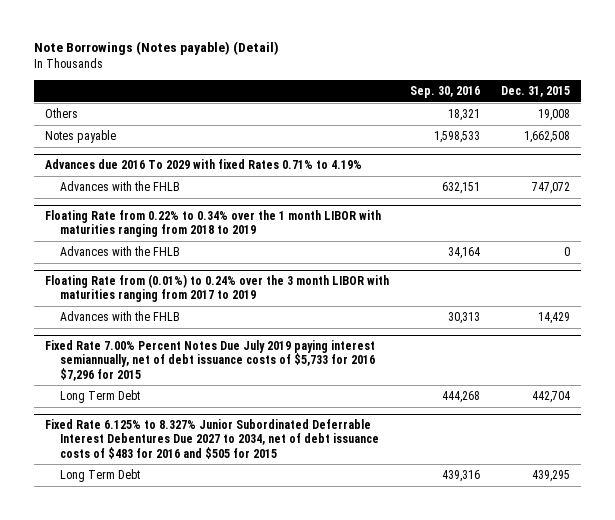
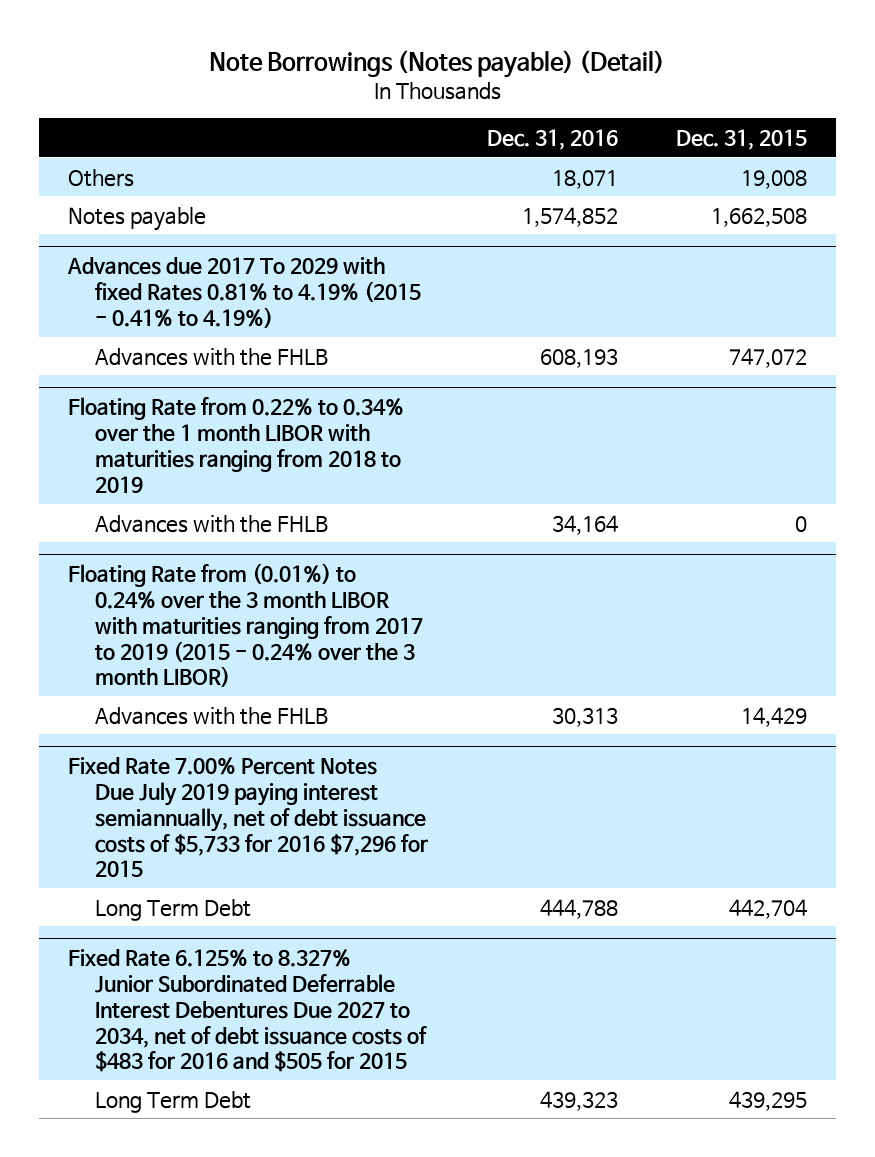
[410,86,481,99] Sep. 30, 2016 -> none
none -> [486,129,618,151] Dec. 31, 2016
[44,159,362,170] Advances due 2016 To 2029 with fixed Rates 0.71% to 4.19% -> [66,257,422,328] Advances due 2017 To 2029 with fixed Rates 0.81% to 4.19% (2015 - 0.41% to 4.19%)
[44,274,389,303] Floating Rate from (0.01%) to 0.24% over the 3 month LIBOR with maturities ranging from 2017 to 2019 -> [67,563,424,688] Floating Rate from (0.01%) to 0.24% over the 3 month LIBOR with maturities ranging from 2017 to 2019 (2015 - 0.24% over the 3 month LIBOR)

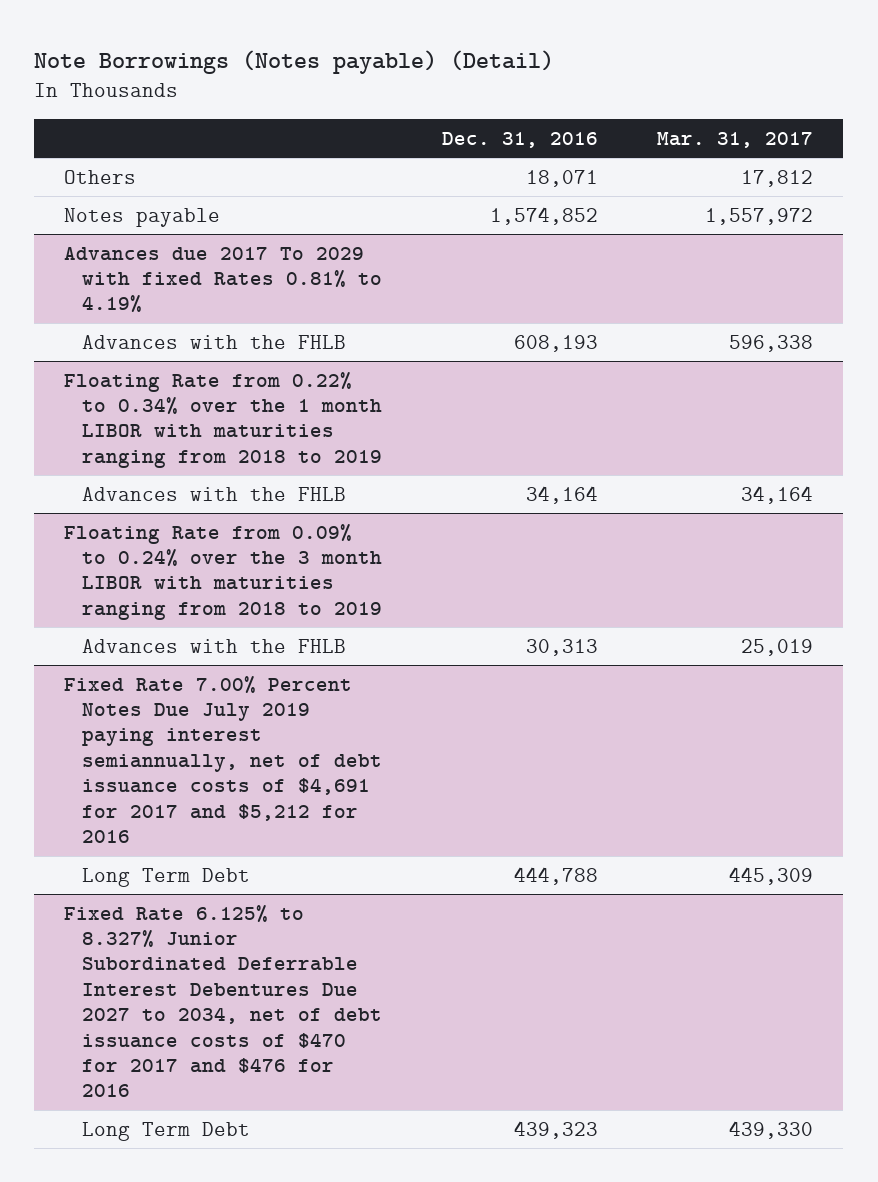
[675,129,807,151] Dec. 31, 2015 -> none
none -> [657,131,814,148] Mar. 31, 2017
[66,257,422,328] Advances due 2017 To 2029 with fixed Rates 0.81% to 4.19% (2015 - 0.41% to 4.19%) -> [64,246,383,313] Advances due 2017 To 2029 with fixed Rates 0.81% to 4.19%
[67,563,424,688] Floating Rate from (0.01%) to 0.24% over the 3 month LIBOR with maturities ranging from 2017 to 2019 (2015 - 0.24% over the 3 month LIBOR) -> [64,523,383,620] Floating Rate from 0.09% to 0.24% over the 3 month LIBOR with maturities ranging from 2018 to 2019
[67,757,429,878] Fixed Rate 7.00% Percent Notes Due July 2019 paying interest semiannually, net of debt issuance costs of $5,733 for 2016 $7,296 for 2015 -> [64,675,383,843] Fixed Rate 7.00% Percent Notes Due July 2019 paying interest semiannually, net of debt issuance costs of $4,691 for 2017 and $5,212 for 2016
[67,949,428,1073] Fixed Rate 6.125% to 8.327% Junior Subordinated Deferrable Interest Debentures Due 2027 to 2034, net of debt issuance costs of $483 for 2016 and $505 for 2015 -> [64,904,383,1098] Fixed Rate 6.125% to 8.327% Junior Subordinated Deferrable Interest Debentures Due 2027 to 2034, net of debt issuance costs of $470 for 2017 and $476 for 2016

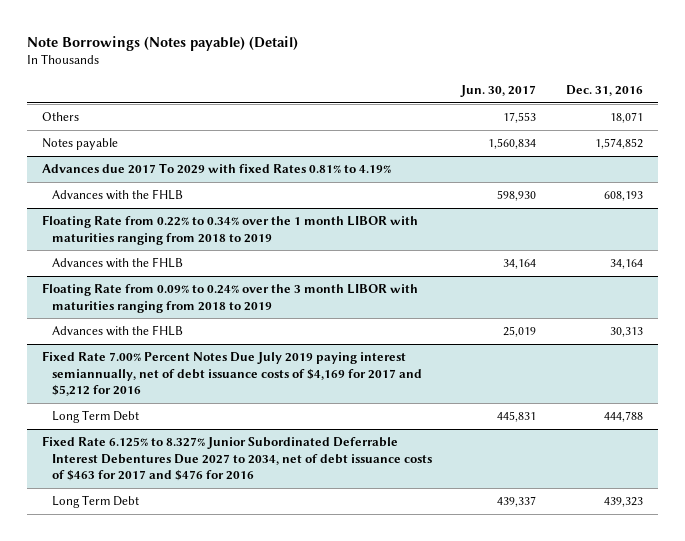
[657,131,814,148] Mar. 31, 2017 -> none
none -> [460,84,537,97] Jun. 30, 2017
[64,675,383,843] Fixed Rate 7.00% Percent Notes Due July 2019 paying interest semiannually, net of debt issuance costs of $4,691 for 2017 and $5,212 for 2016 -> [41,351,422,397] Fixed Rate 7.00% Percent Notes Due July 2019 paying interest semiannually, net of debt issuance costs of $4,169 for 2017 and $5,212 for 2016
[64,904,383,1098] Fixed Rate 6.125% to 8.327% Junior Subordinated Deferrable Interest Debentures Due 2027 to 2034, net of debt issuance costs of $470 for 2017 and $476 for 2016 -> [41,436,432,482] Fixed Rate 6.125% to 8.327% Junior Subordinated Deferrable Interest Debentures Due 2027 to 2034, net of debt issuance costs of $463 for 2017 and $476 for 2016

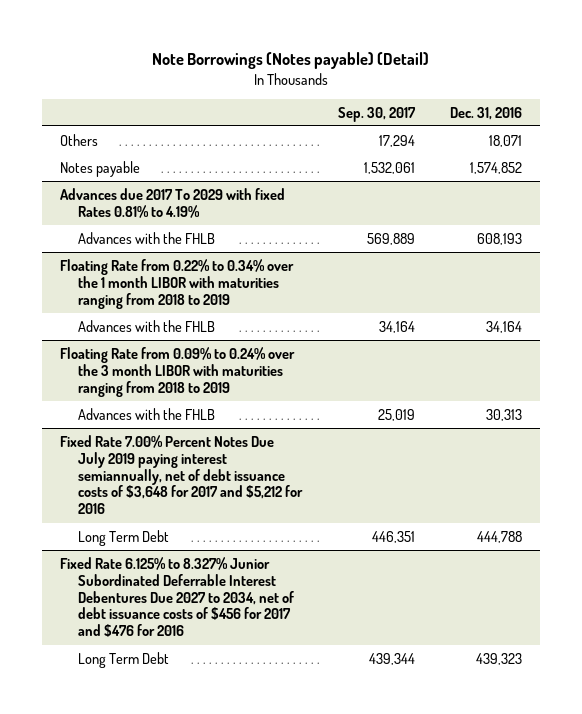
[460,84,537,97] Jun. 30, 2017 -> none
none -> [337,106,416,122] Sep. 30, 2017
[41,351,422,397] Fixed Rate 7.00% Percent Notes Due July 2019 paying interest semiannually, net of debt issuance costs of $4,169 for 2017 and $5,212 for 2016 -> [60,434,304,515] Fixed Rate 7.00% Percent Notes Due July 2019 paying interest semiannually, net of debt issuance costs of $3,648 for 2017 and $5,212 for 2016
[41,436,432,482] Fixed Rate 6.125% to 8.327% Junior Subordinated Deferrable Interest Debentures Due 2027 to 2034, net of debt issuance costs of $463 for 2017 and $476 for 2016 -> [60,556,295,638] Fixed Rate 6.125% to 8.327% Junior Subordinated Deferrable Interest Debentures Due 2027 to 2034, net of debt issuance costs of $456 for 2017 and $476 for 2016

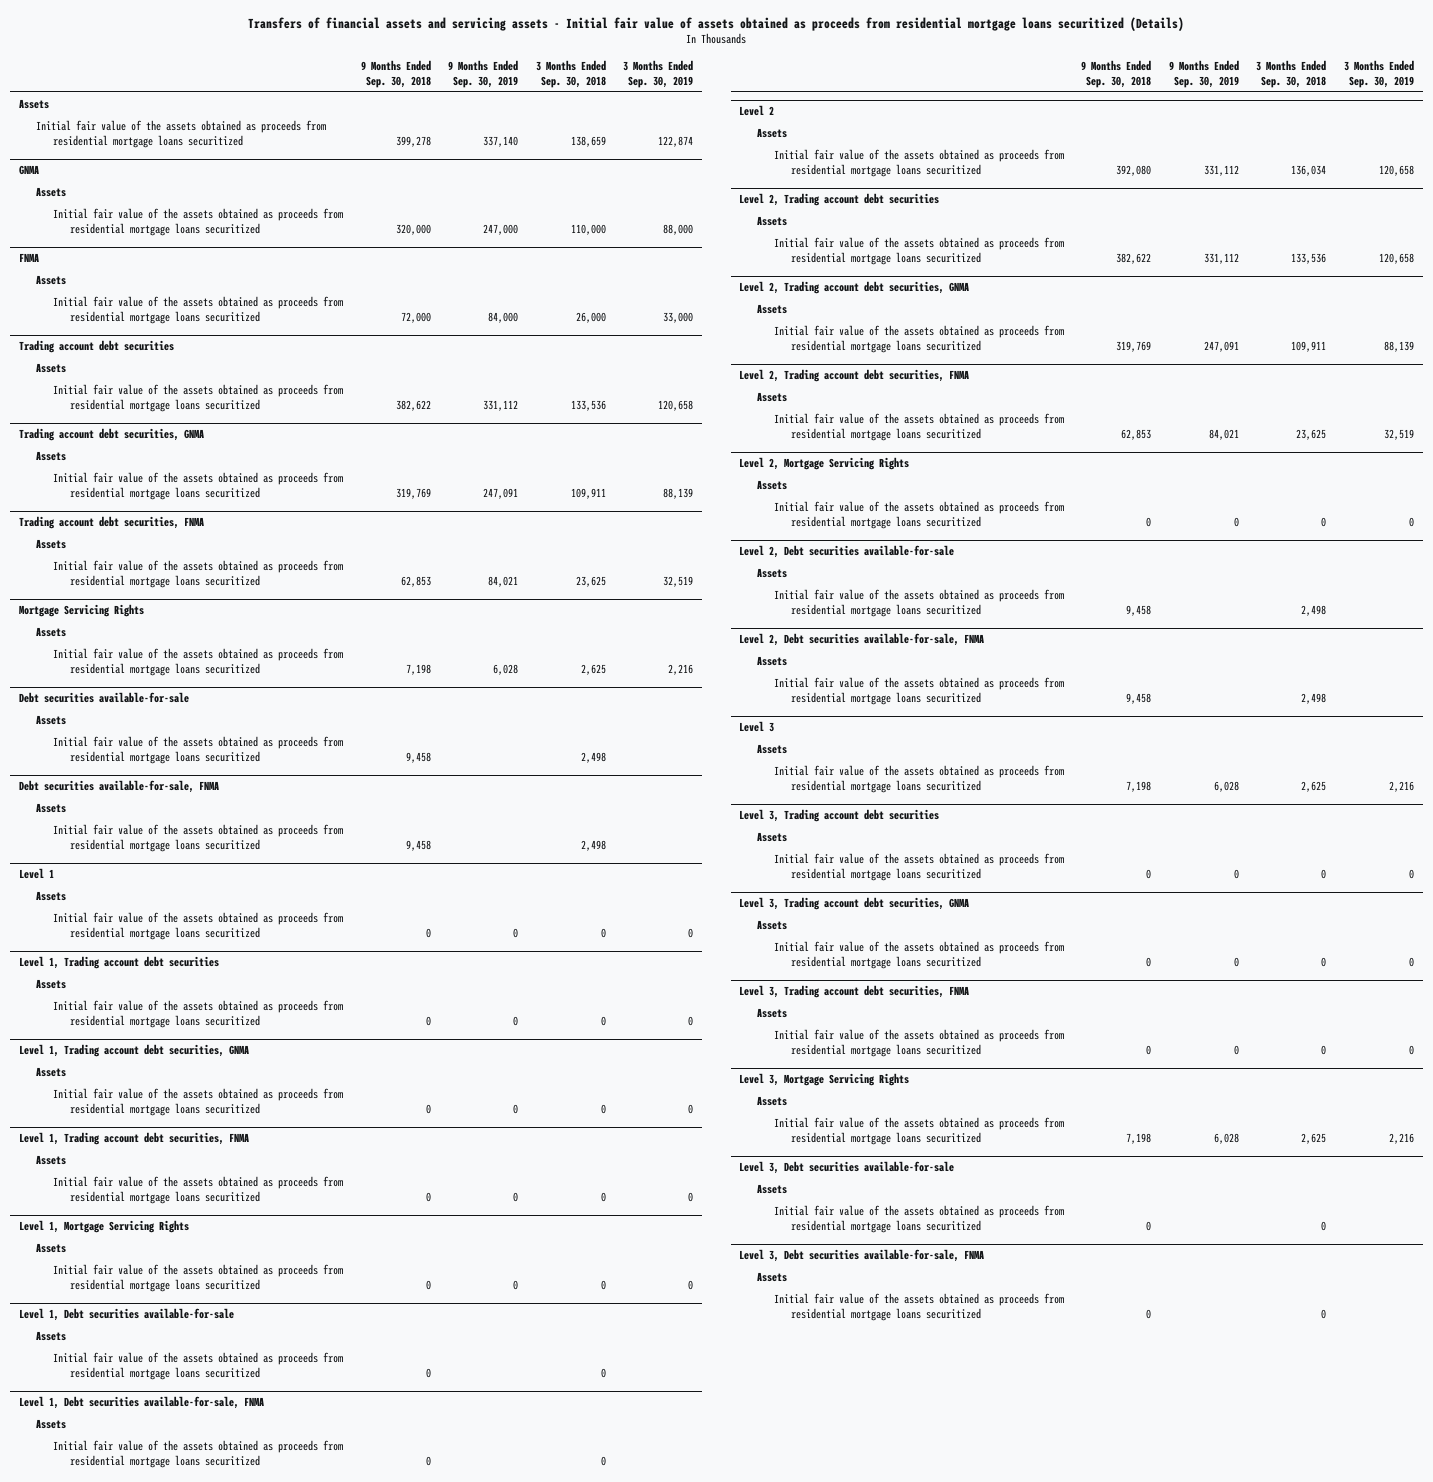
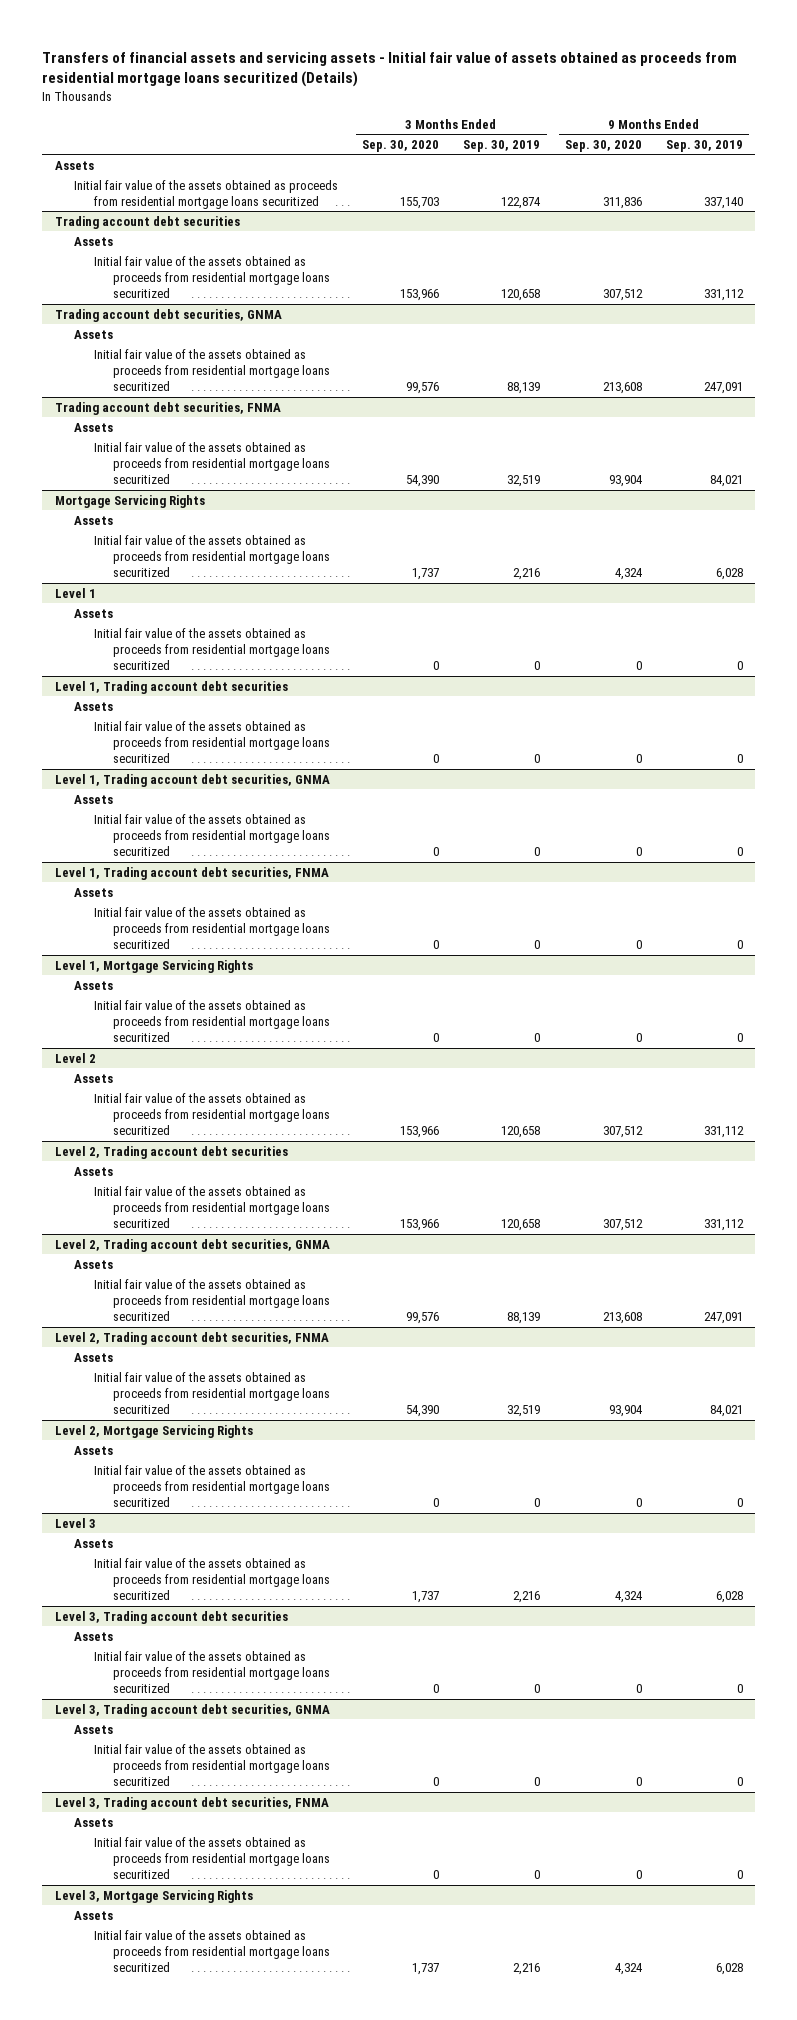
[360,59,431,88] 9 Months Ended Sep. 30, 2018 -> none
[535,59,606,88] 3 Months Ended Sep. 30, 2018 -> none
none -> [362,139,440,152] Sep. 30, 2020
none -> [564,139,642,152] Sep. 30, 2020
[18,165,39,176] GNMA -> none
[35,187,66,198] Assets -> none
[53,208,344,236] Initial fair value of the assets obtained as proceeds from residential mortgage loans securitized -> none
[18,253,39,263] FNMA -> none
[35,275,66,286] Assets -> none
[53,296,344,324] Initial fair value of the assets obtained as proceeds from residential mortgage loans securitized -> none
[18,692,189,704] Debt securities available-for-sale -> none
[35,715,66,726] Assets -> none
[53,736,344,764] Initial fair value of the assets obtained as proceeds from residential mortgage loans securitized -> none
[18,780,219,794] Debt securities available-for-sale, FNMA -> none
[35,803,66,814] Assets -> none
[53,824,344,852] Initial fair value of the assets obtained as proceeds from residential mortgage loans securitized -> none
[18,1308,234,1322] Level 1, Debt securities available-for-sale -> none
[35,1331,66,1342] Assets -> none
[53,1352,344,1380] Initial fair value of the assets obtained as proceeds from residential mortgage loans securitized -> none
[18,1396,264,1410] Level 1, Debt securities available-for-sale, FNMA -> none
[35,1419,66,1430] Assets -> none
[53,1440,344,1468] Initial fair value of the assets obtained as proceeds from residential mortgage loans securitized -> none
[739,545,955,559] Level 2, Debt securities available-for-sale -> none
[756,568,787,579] Assets -> none
[773,589,1064,617] Initial fair value of the assets obtained as proceeds from residential mortgage loans securitized -> none
[739,633,985,647] Level 2, Debt securities available-for-sale, FNMA -> none
[756,656,787,667] Assets -> none
[773,677,1064,705] Initial fair value of the assets obtained as proceeds from residential mortgage loans securitized -> none
[739,1161,955,1175] Level 3, Debt securities available-for-sale -> none
[756,1184,787,1195] Assets -> none
[773,1205,1064,1233] Initial fair value of the assets obtained as proceeds from residential mortgage loans securitized -> none
[739,1249,985,1263] Level 3, Debt securities available-for-sale, FNMA -> none
[756,1272,787,1283] Assets -> none
[773,1293,1064,1321] Initial fair value of the assets obtained as proceeds from residential mortgage loans securitized -> none

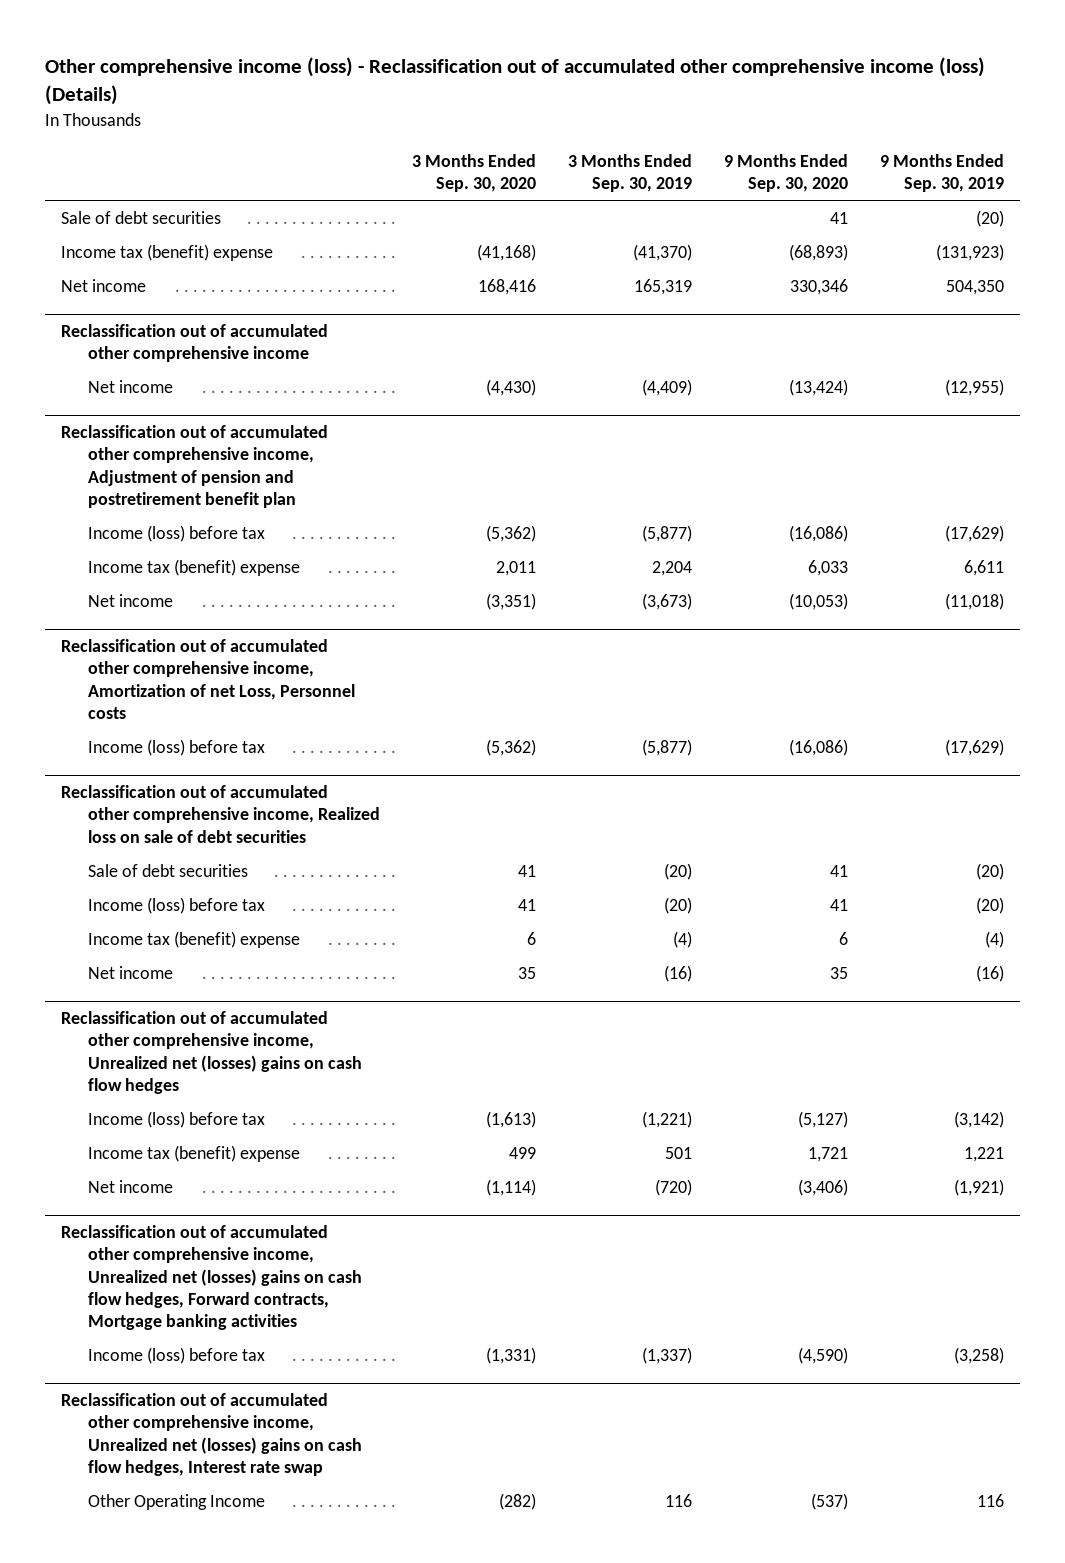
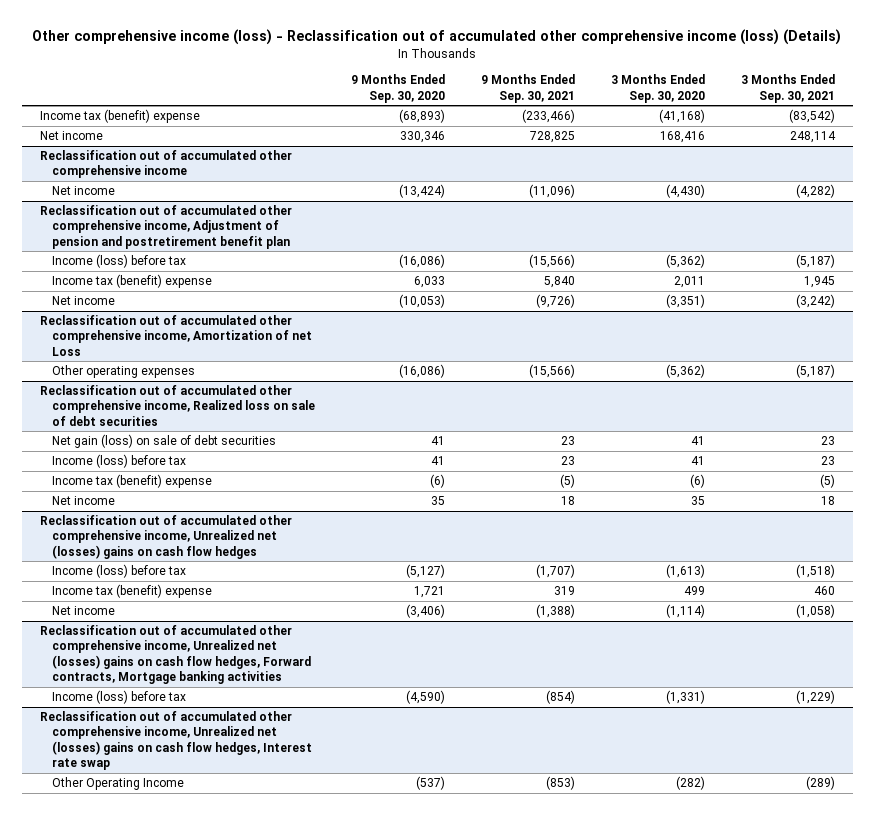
[568,153,693,193] 3 Months Ended Sep. 30, 2019 -> none
[880,153,1005,193] 9 Months Ended Sep. 30, 2019 -> none
none -> [480,74,575,103] 9 Months Ended Sep. 30, 2021
none -> [740,74,835,103] 3 Months Ended Sep. 30, 2021
[61,210,222,224] Sale of debt securities -> none
[61,639,355,719] Reclassification out of accumulated other comprehensive income, Amortization of net Loss, Personnel costs -> [40,315,313,356] Reclassification out of accumulated other comprehensive income, Amortization of net Loss
[87,738,265,756] Income (loss) before tax -> [52,365,196,379] Other operating expenses
[87,863,248,877] Sale of debt securities -> [52,434,277,449] Net gain (loss) on sale of debt securities
[526,931,536,945] 6 -> [689,474,705,489] (6)
[839,931,849,945] 6 -> [430,474,446,489] (6)

